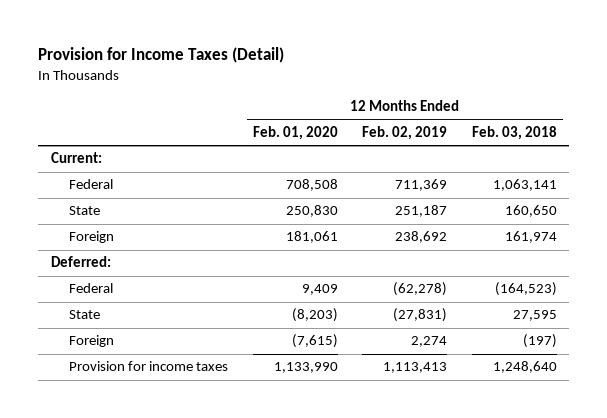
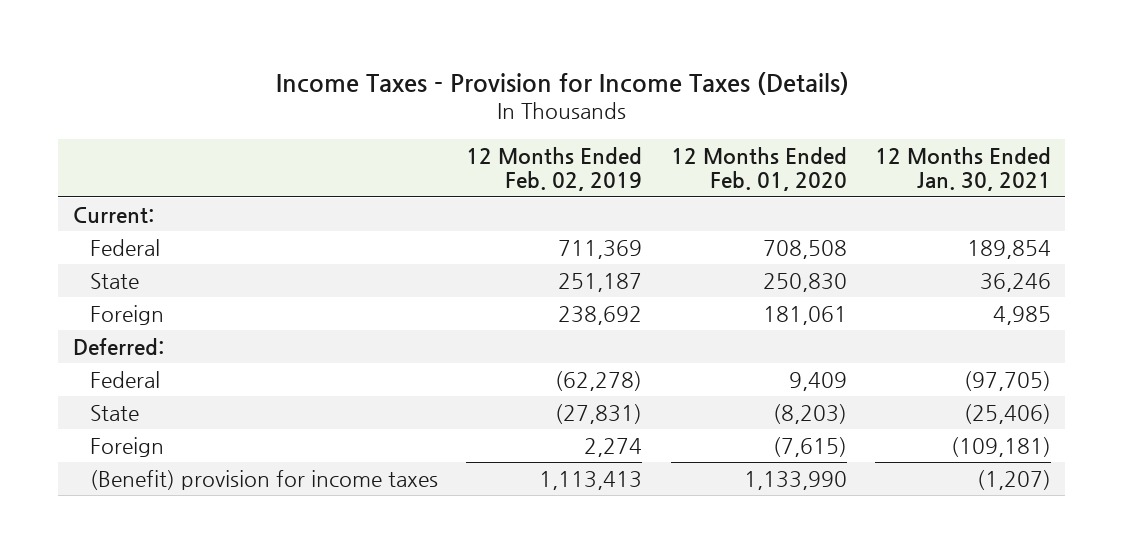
[38,47,285,64] Provision for Income Taxes (Detail) -> [275,71,849,95] Income Taxes - Provision for Income Taxes (Details)
[471,126,557,141] Feb. 03, 2018 -> none
none -> [874,146,1051,192] 12 Months Ended Jan. 30, 2021
[69,361,229,372] Provision for income taxes -> [89,469,438,490] (Benefit) provision for income taxes

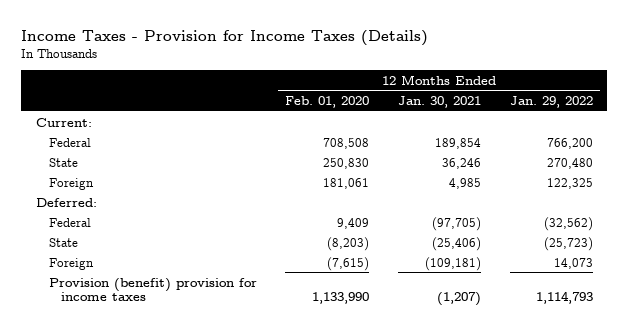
[466,146,643,192] 12 Months Ended Feb. 02, 2019 -> none
none -> [509,96,593,109] Jan. 29, 2022
[89,469,438,490] (Benefit) provision for income taxes -> [48,277,257,302] Provision (benefit) provision for income taxes

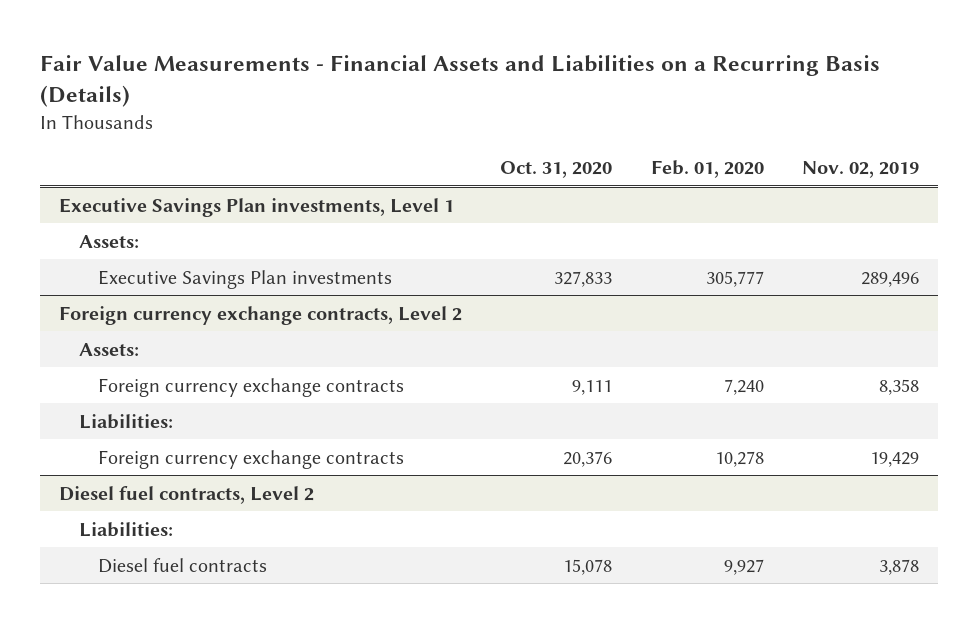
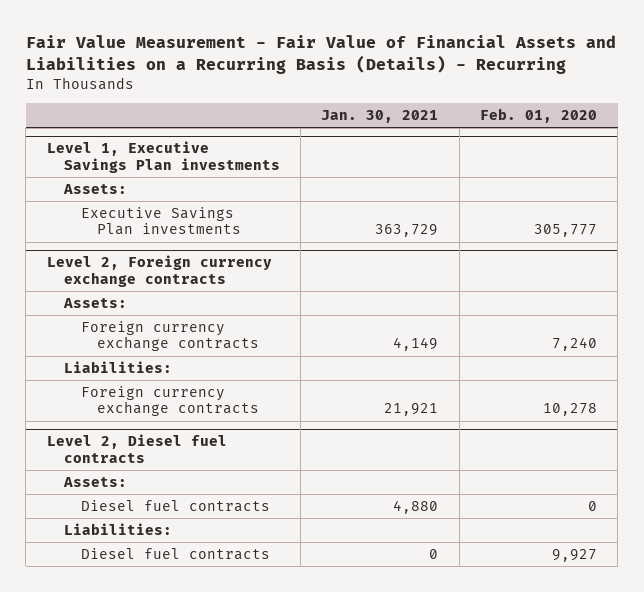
[40,55,881,108] Fair Value Measurements - Financial Assets and Liabilities on a Recurring Basis (Details) -> [25,34,616,74] Fair Value Measurement - Fair Value of Financial Assets and Liabilities on a Recurring Basis (Details) - Recurring
[500,161,613,179] Oct. 31, 2020 -> none
[801,161,919,179] Nov. 02, 2019 -> none
none -> [321,109,439,123] Jan. 30, 2021
[59,197,455,217] Executive Savings Plan investments, Level 1 -> [46,141,280,173] Level 1, Executive Savings Plan investments
[59,305,463,325] Foreign currency exchange contracts, Level 2 -> [46,255,272,287] Level 2, Foreign currency exchange contracts
[59,485,315,504] Diesel fuel contracts, Level 2 -> [46,434,227,463] Level 2, Diesel fuel contracts
none -> [62,477,127,488] Assets:
none -> [80,500,270,513] Diesel fuel contracts

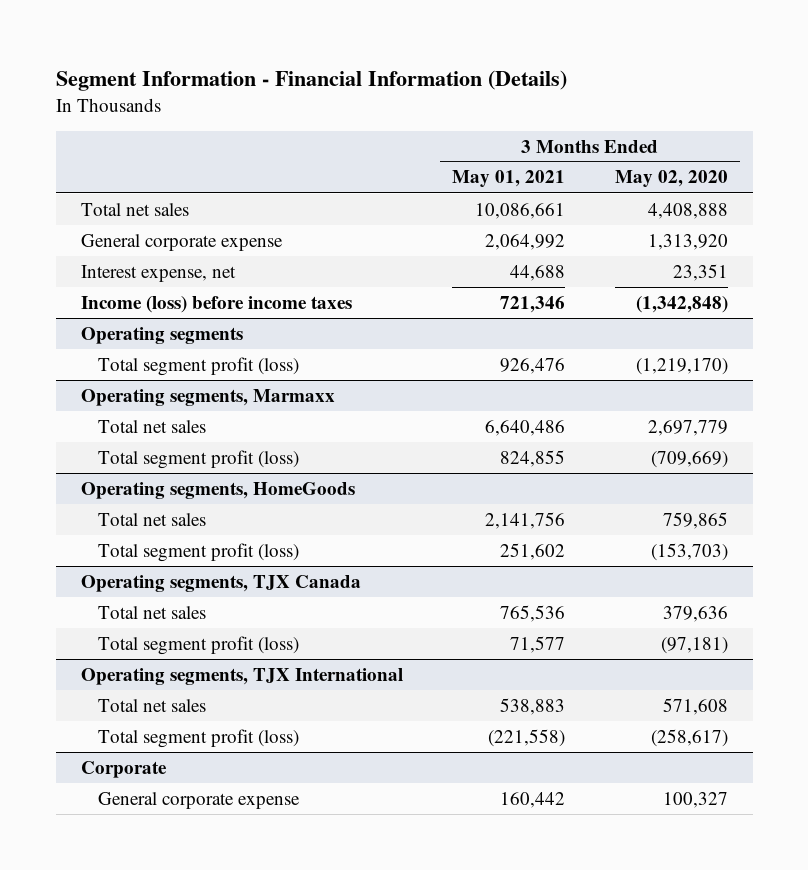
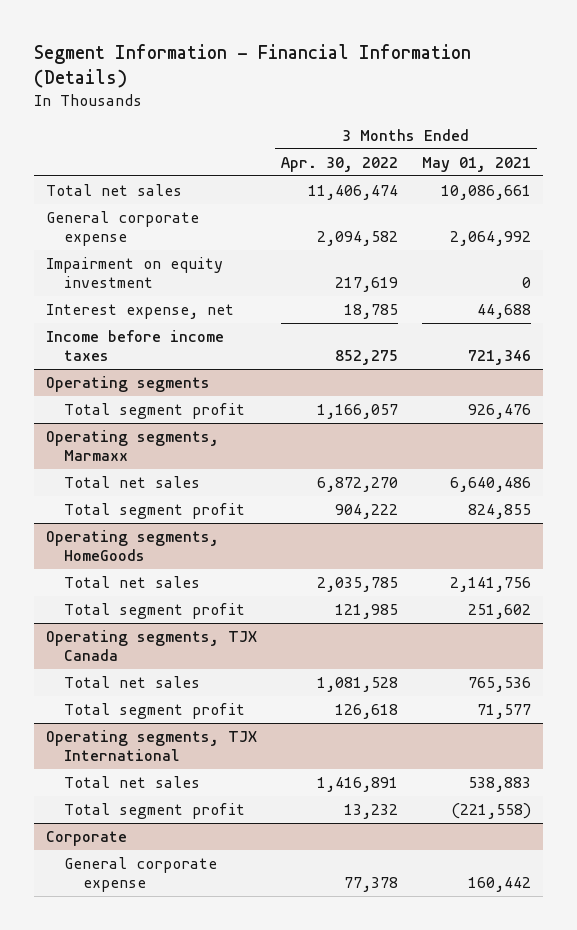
[614,170,728,188] May 02, 2020 -> none
none -> [280,156,398,172] Apr. 30, 2022
none -> [45,257,223,289] Impairment on equity investment
[80,295,352,313] Income (loss) before income taxes -> [45,330,224,362] Income before income taxes
[97,356,299,376] Total segment profit (loss) -> [64,403,246,420] Total segment profit
[97,449,299,469] Total segment profit (loss) -> [64,503,246,520] Total segment profit
[97,542,299,562] Total segment profit (loss) -> [64,603,246,620] Total segment profit
[97,635,299,655] Total segment profit (loss) -> [64,703,246,720] Total segment profit
[97,728,299,748] Total segment profit (loss) -> [64,803,246,820] Total segment profit

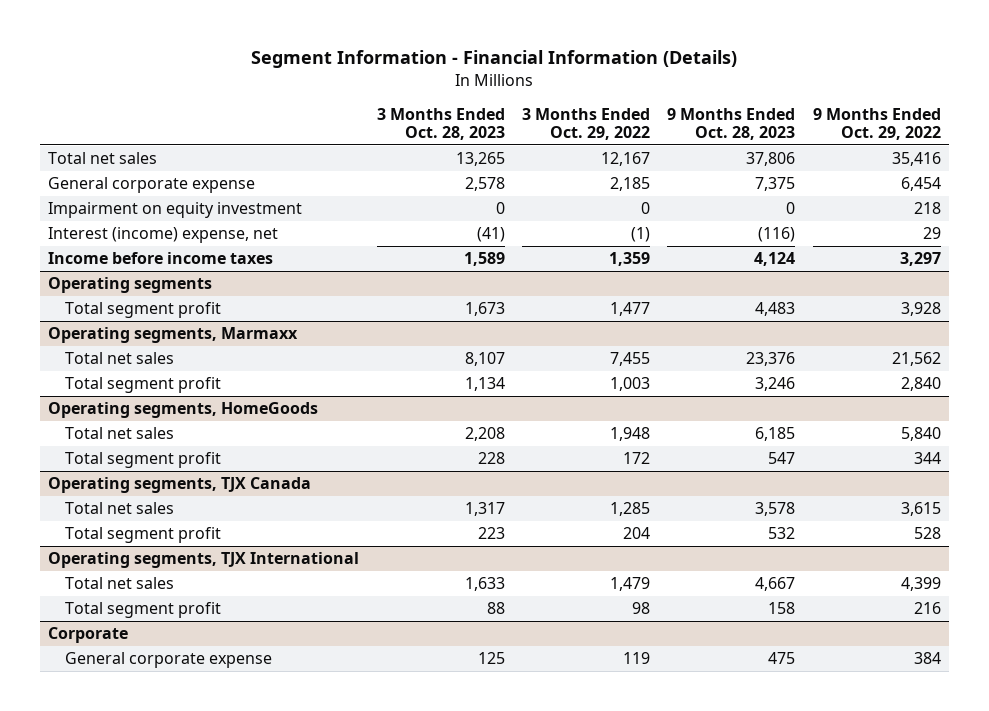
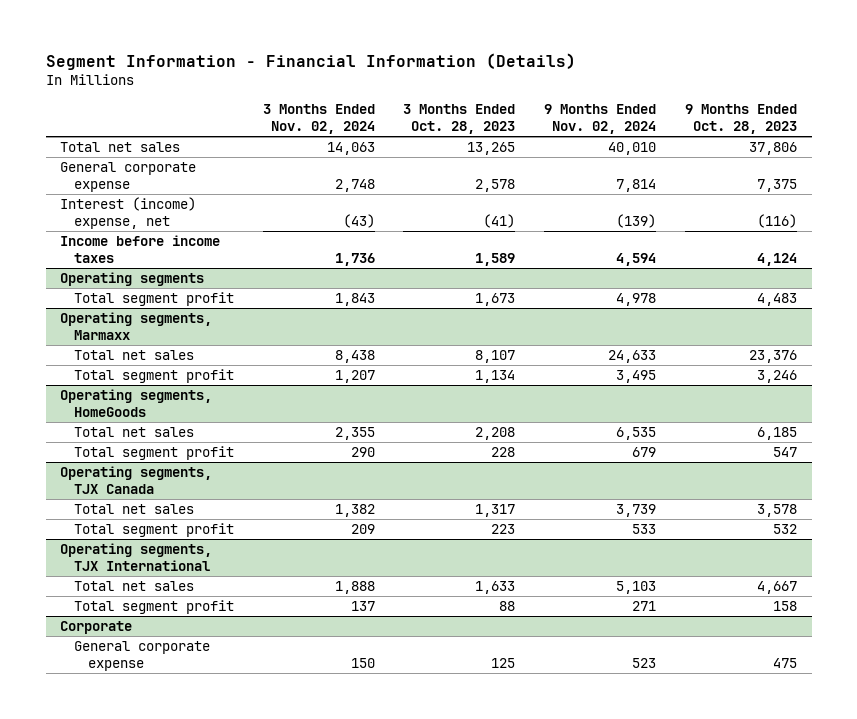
[521,107,650,140] 3 Months Ended Oct. 29, 2022 -> none
[812,107,941,140] 9 Months Ended Oct. 29, 2022 -> none
none -> [262,103,375,134] 3 Months Ended Nov. 02, 2024
none -> [544,103,657,134] 9 Months Ended Nov. 02, 2024
[48,202,303,219] Impairment on equity investment -> none

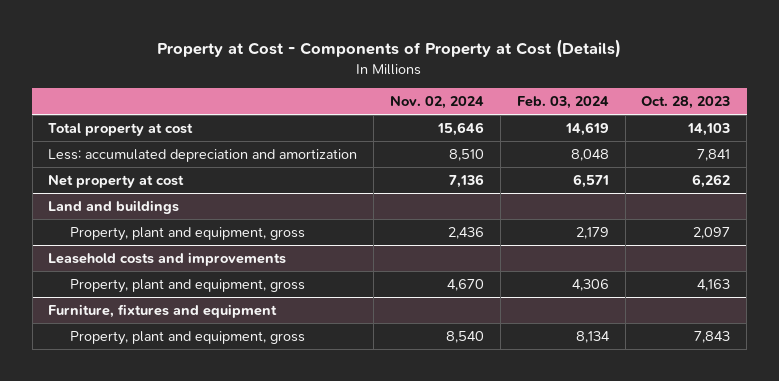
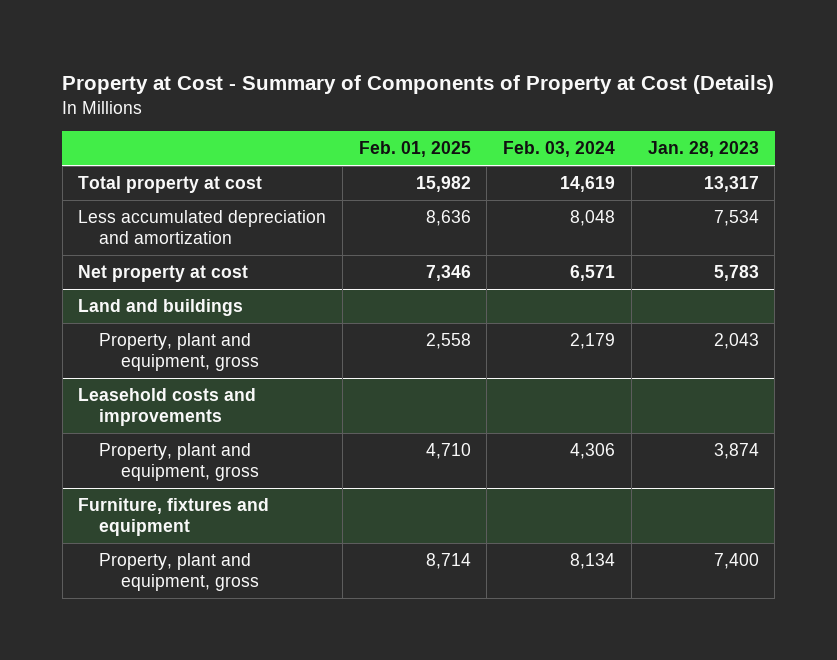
[157,39,622,59] Property at Cost - Components of Property at Cost (Details) -> [62,74,775,94] Property at Cost - Summary of Components of Property at Cost (Details)
[390,96,485,110] Nov. 02, 2024 -> none
[641,96,731,110] Oct. 28, 2023 -> none
none -> [358,141,471,158] Feb. 01, 2025
none -> [647,141,759,158] Jan. 28, 2023
[48,148,358,162] Less: accumulated depreciation and amortization -> [78,210,327,244] Less accumulated depreciation and amortization

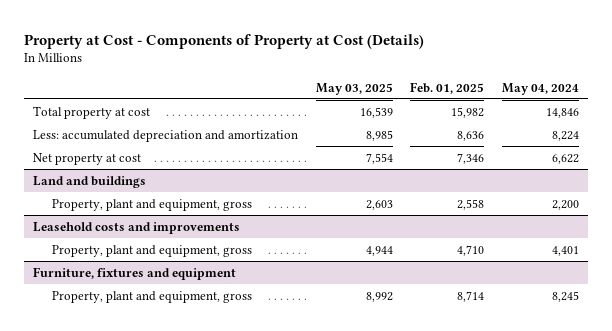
[62,74,775,94] Property at Cost - Summary of Components of Property at Cost (Details) -> [24,33,425,49] Property at Cost - Components of Property at Cost (Details)
[503,141,616,158] Feb. 03, 2024 -> none
[647,141,759,158] Jan. 28, 2023 -> none
none -> [315,82,393,95] May 03, 2025
none -> [501,82,579,95] May 04, 2024
[78,210,327,244] Less accumulated depreciation and amortization -> [33,129,299,142] Less: accumulated depreciation and amortization

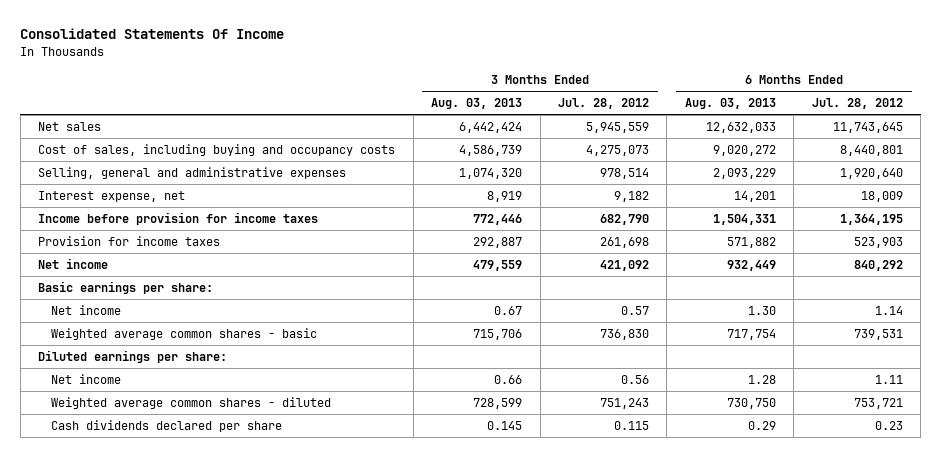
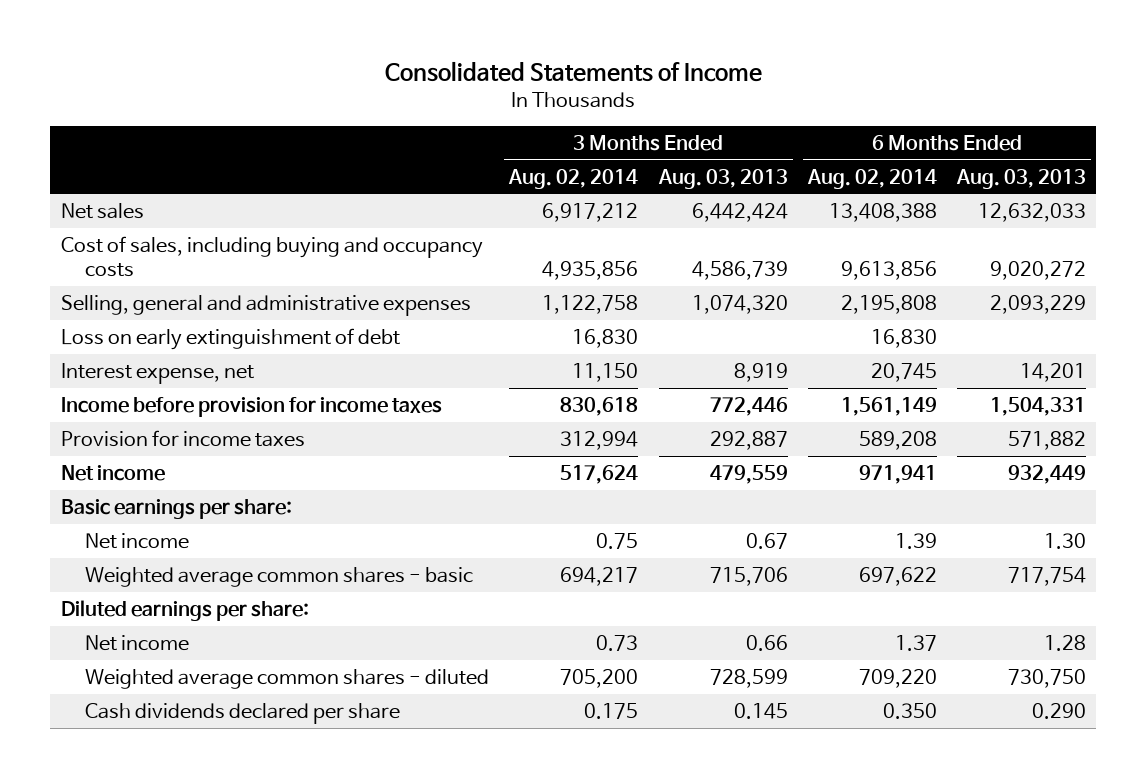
[20,28,285,40] Consolidated Statements Of Income -> [385,61,763,83] Consolidated Statements of Income
[557,98,649,110] Jul. 28, 2012 -> none
[811,98,903,110] Jul. 28, 2012 -> none
none -> [508,168,639,189] Aug. 02, 2014
none -> [806,168,937,189] Aug. 02, 2014
none -> [60,327,400,350] Loss on early extinguishment of debt
[747,420,776,430] 0.29 -> [1032,702,1087,719] 0.290

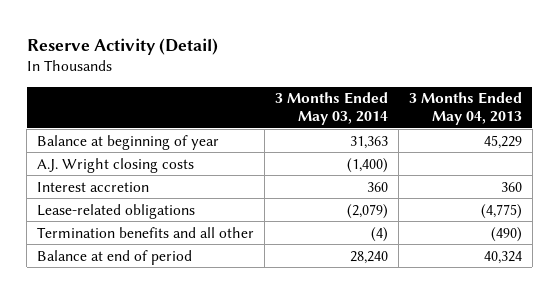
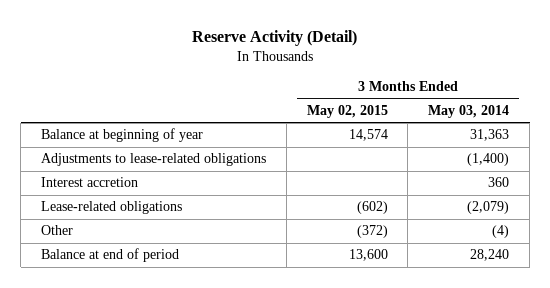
[408,92,522,126] 3 Months Ended May 04, 2013 -> none
none -> [306,104,388,118] May 02, 2015
[37,157,195,173] A.J. Wright closing costs -> [41,153,267,167] Adjustments to lease-related obligations
[37,226,255,238] Termination benefits and all other -> [41,225,74,236] Other

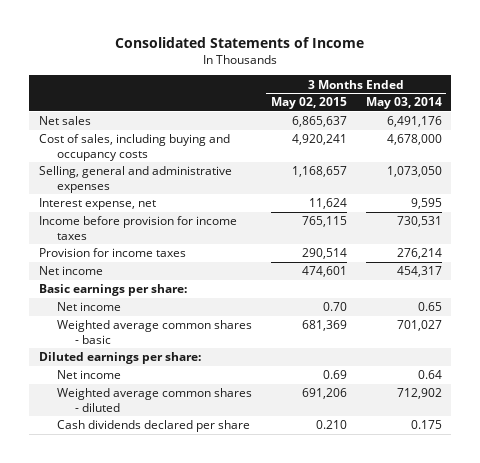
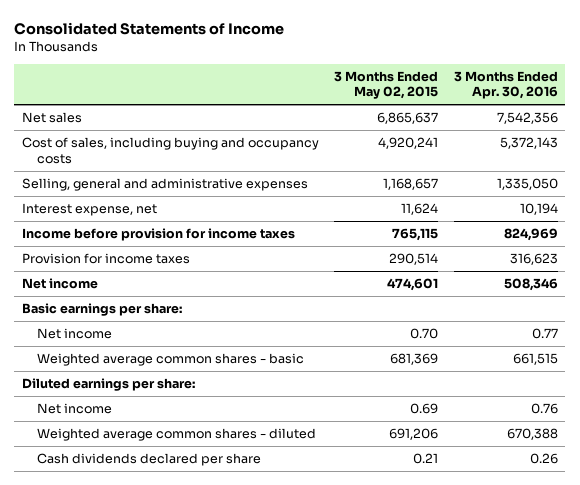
[365,97,442,110] May 03, 2014 -> none
none -> [453,70,558,100] 3 Months Ended Apr. 30, 2016
[315,420,347,430] 0.210 -> [413,453,439,465] 0.21

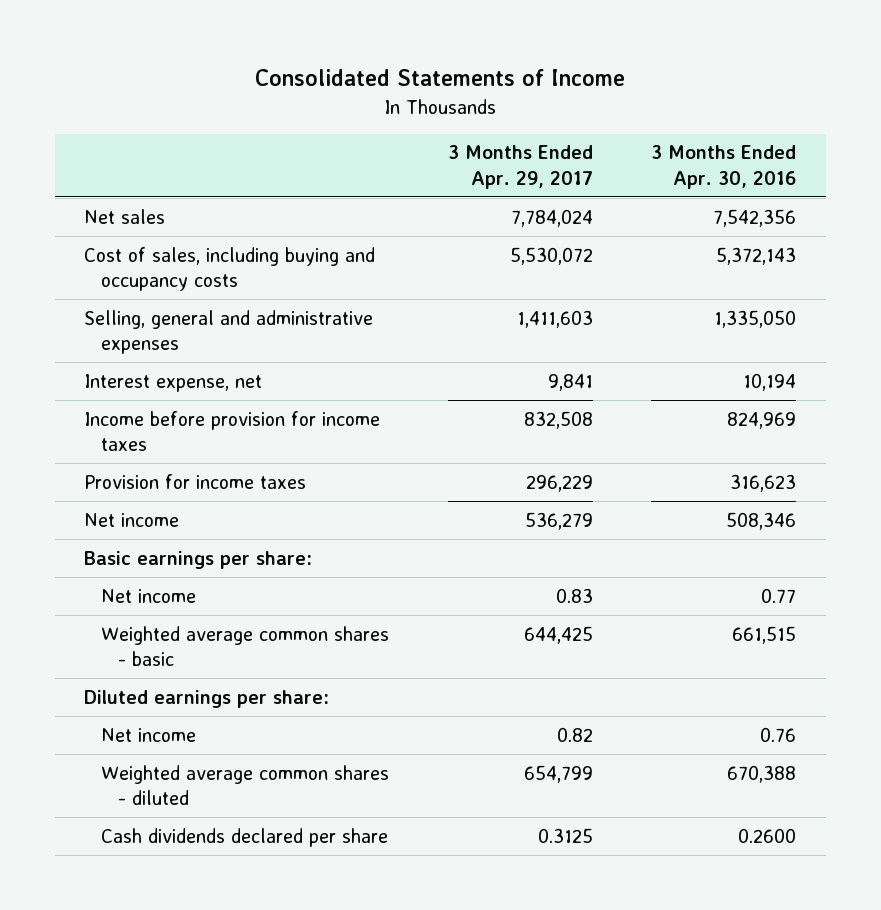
[334,70,439,100] 3 Months Ended May 02, 2015 -> none
none -> [447,145,593,189] 3 Months Ended Apr. 29, 2017
[529,453,558,465] 0.26 -> [738,827,797,843] 0.2600

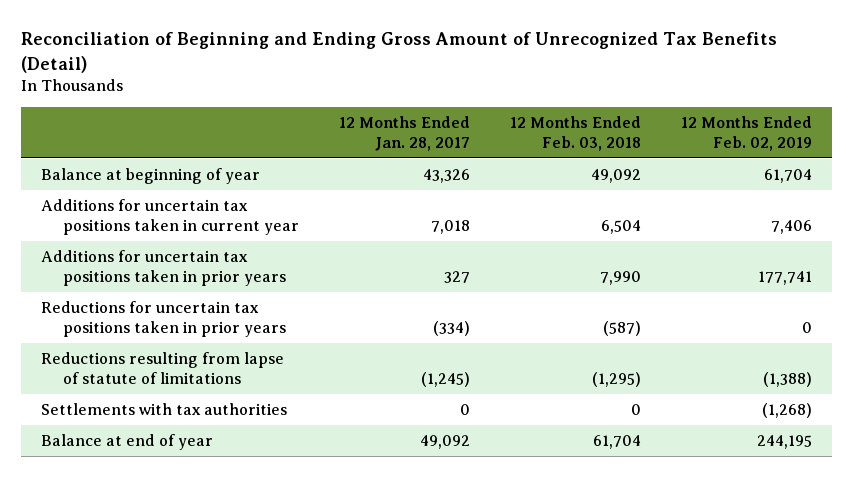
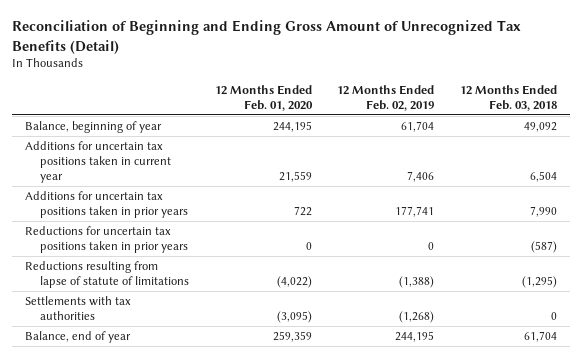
[339,116,471,151] 12 Months Ended Jan. 28, 2017 -> none
none -> [214,84,313,112] 12 Months Ended Feb. 01, 2020
[40,167,260,184] Balance at beginning of year -> [24,120,162,133] Balance, beginning of year
[40,433,213,450] Balance at end of year -> [24,330,131,343] Balance, end of year

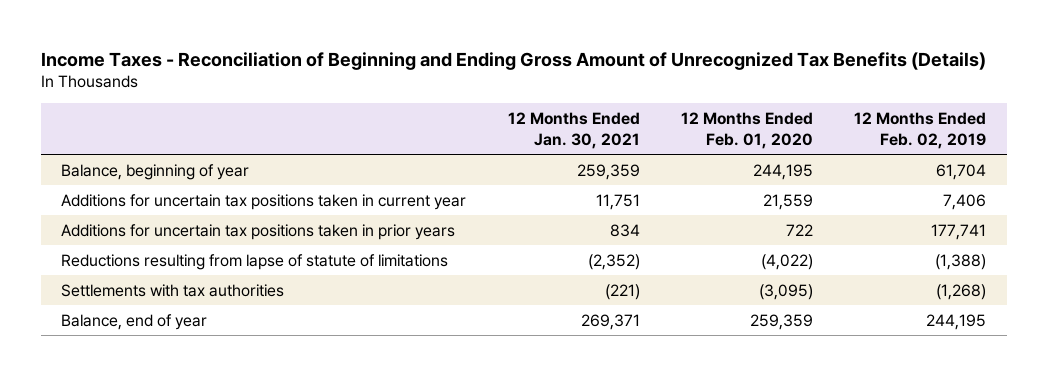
[11,20,521,54] Reconciliation of Beginning and Ending Gross Amount of Unrecognized Tax Benefits (Detail) -> [40,51,986,70] Income Taxes - Reconciliation of Beginning and Ending Gross Amount of Unrecognized Tax Benefits (Details)
[459,84,557,112] 12 Months Ended Feb. 03, 2018 -> none
none -> [507,112,640,149] 12 Months Ended Jan. 30, 2021
[24,225,189,254] Reductions for uncertain tax positions taken in prior years -> none

